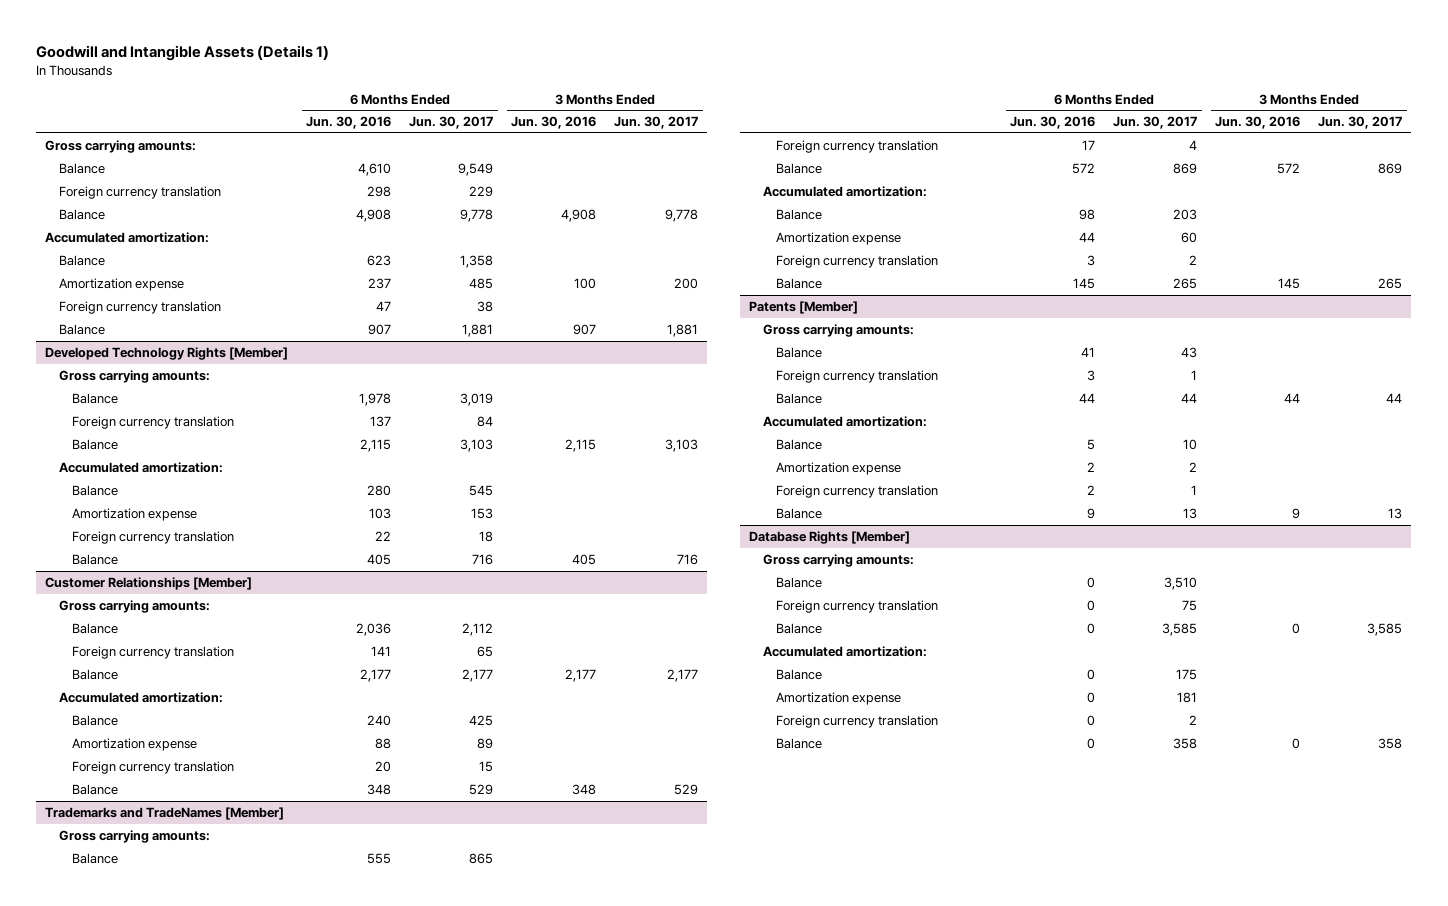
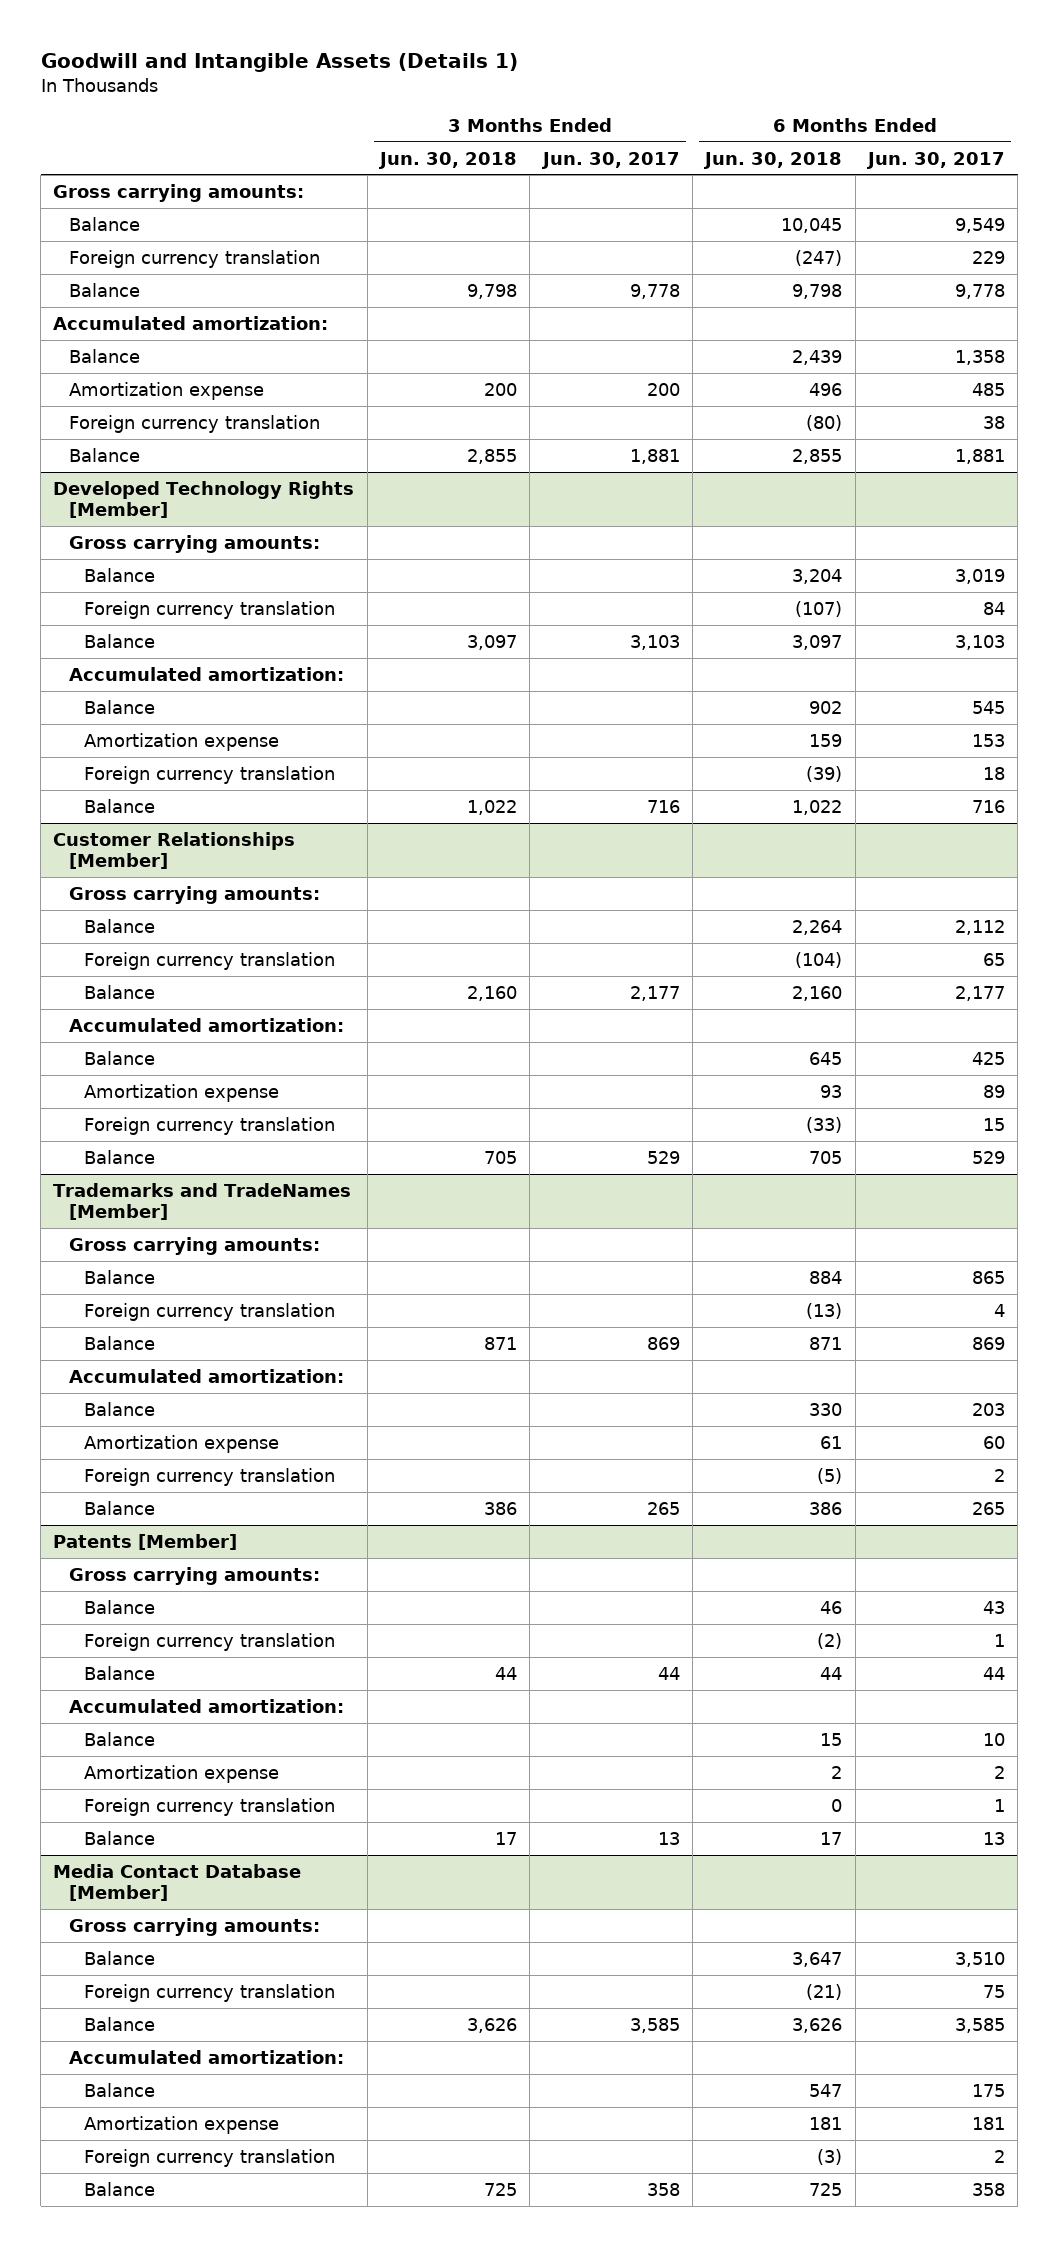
[306,116,392,130] Jun. 30, 2016 -> none
[511,116,597,130] Jun. 30, 2016 -> none
none -> [378,151,518,169] Jun. 30, 2018
none -> [703,151,843,169] Jun. 30, 2018
[749,530,911,544] Database Rights [Member] -> [53,1863,302,1902] Media Contact Database [Member]

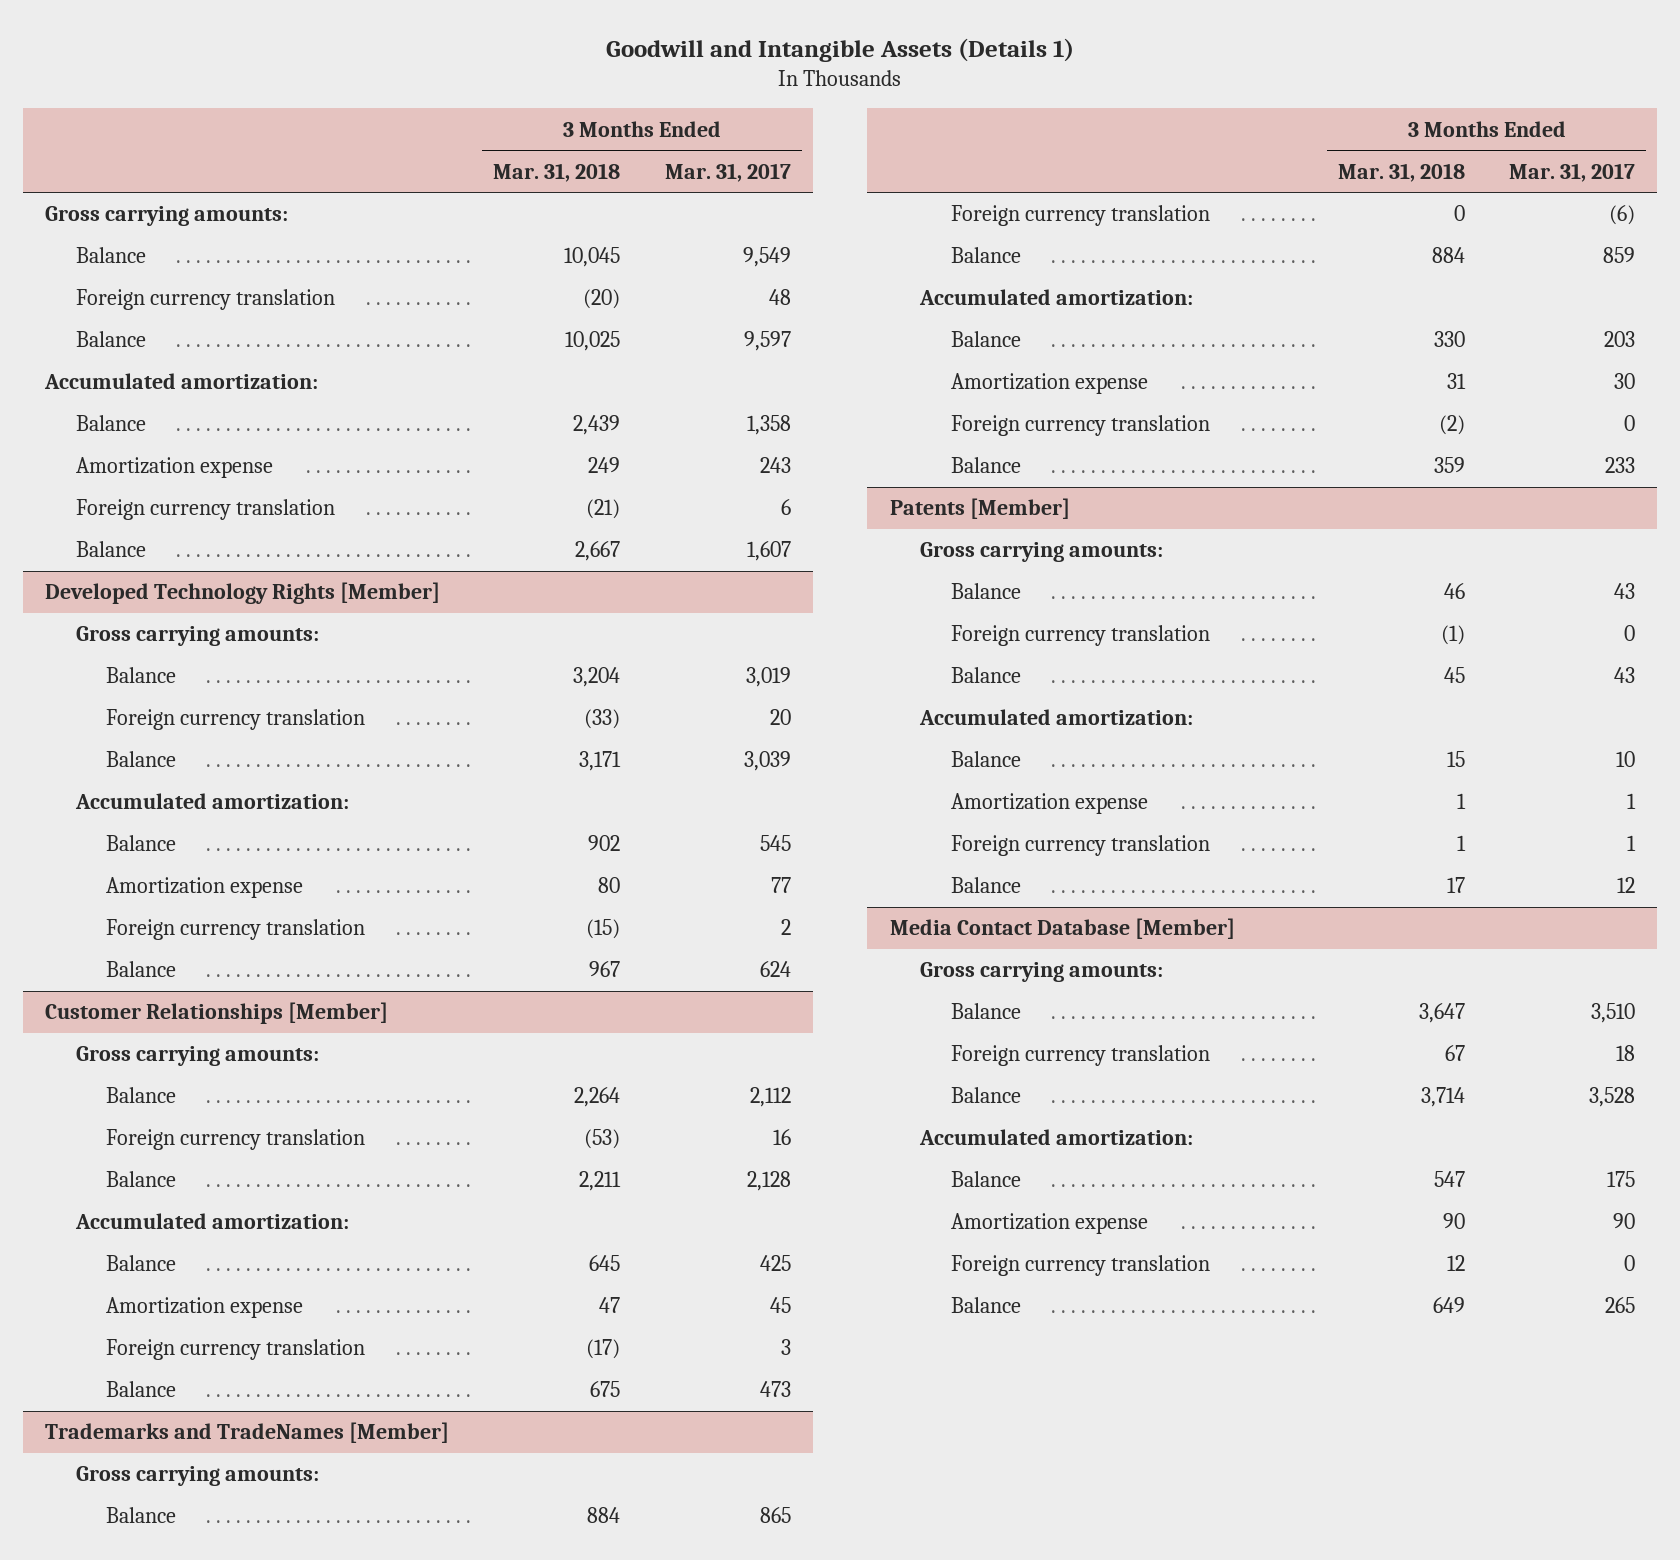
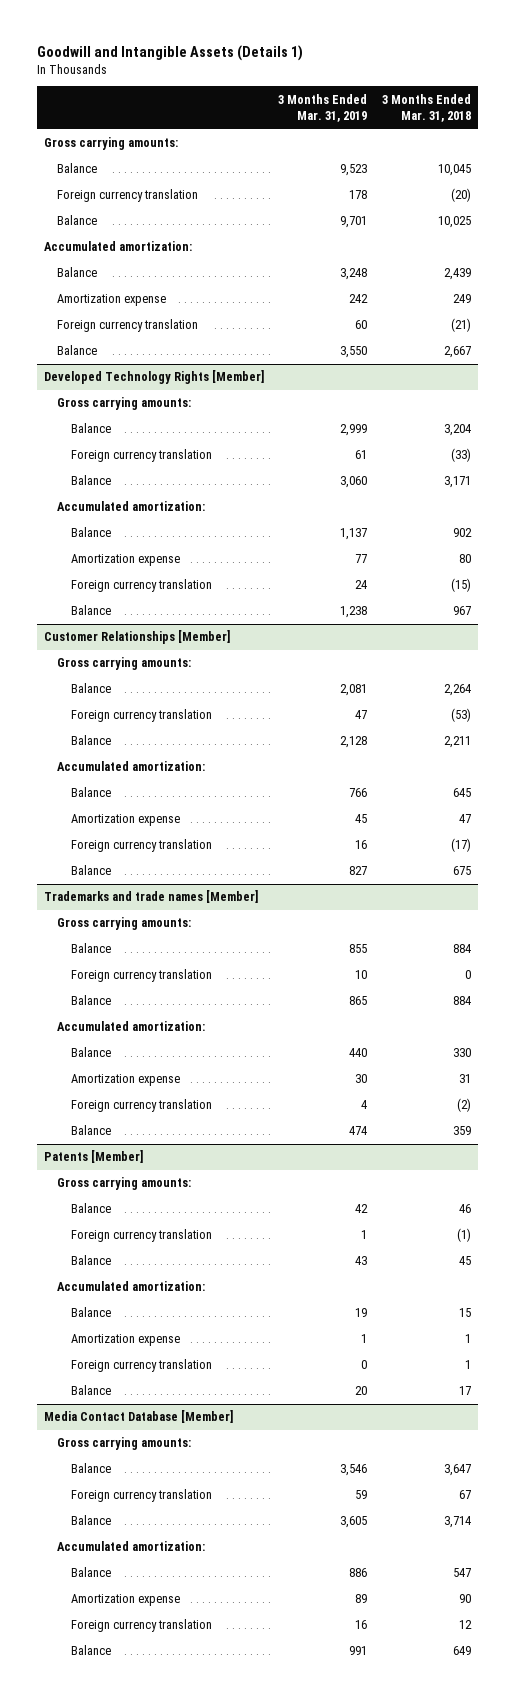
[664,162,791,182] Mar. 31, 2017 -> none
none -> [278,93,368,123] 3 Months Ended Mar. 31, 2019
[45,1422,450,1444] Trademarks and TradeNames [Member] -> [43,890,258,904] Trademarks and trade names [Member]

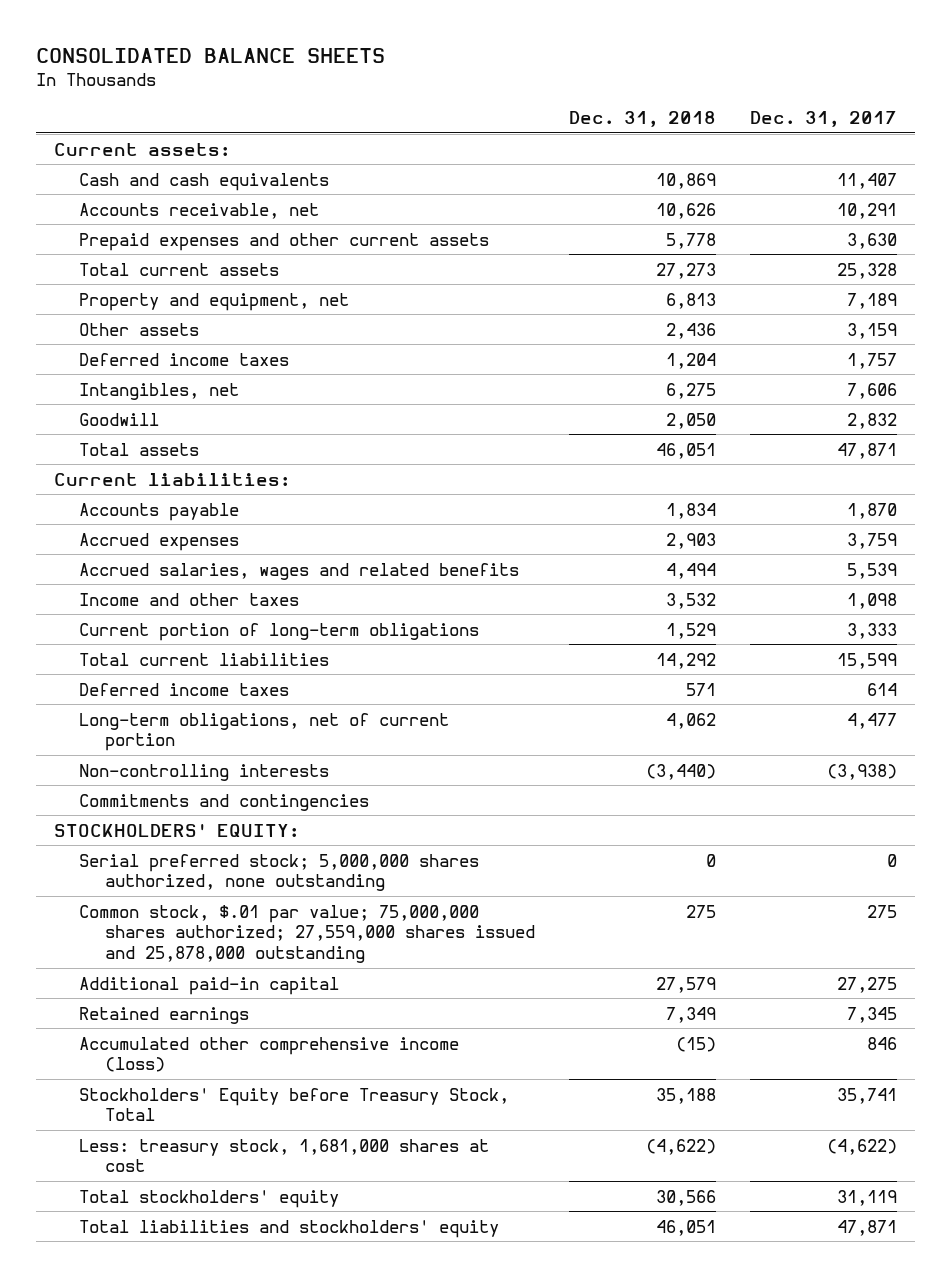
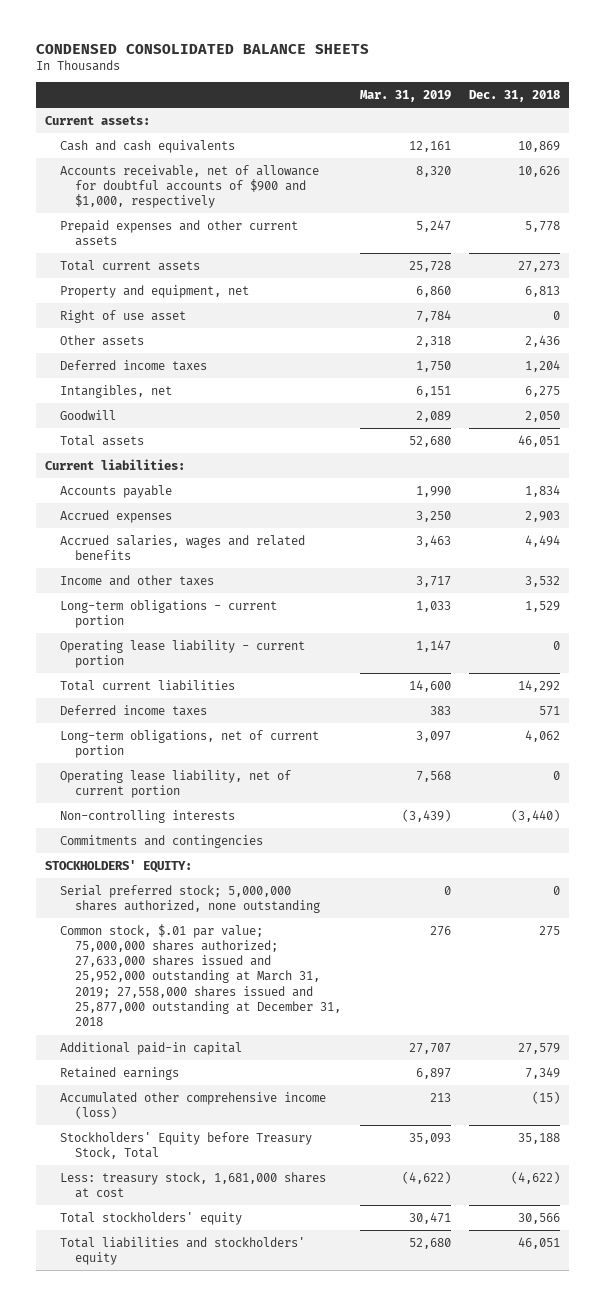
[36,47,386,63] CONSOLIDATED BALANCE SHEETS -> [35,44,369,55] CONDENSED CONSOLIDATED BALANCE SHEETS
[750,111,898,128] Dec. 31, 2017 -> none
none -> [359,89,451,102] Mar. 31, 2019
[79,202,320,219] Accounts receivable, net -> [60,164,320,209] Accounts receivable, net of allowance for doubtful accounts of $900 and $1,000, respectively
none -> [60,309,187,323] Right of use asset
[79,622,480,641] Current portion of long-term obligations -> [60,599,278,628] Long-term obligations - current portion
none -> [60,639,306,668] Operating lease liability - current portion
none -> [60,769,292,798] Operating lease liability, net of current portion
[79,904,535,964] Common stock, $.01 par value; 75,000,000 shares authorized; 27,559,000 shares issued and 25,878,000 outstanding -> [60,923,342,1027] Common stock, $.01 par value; 75,000,000 shares authorized; 27,633,000 shares issued and 25,952,000 outstanding at March 31, 2019; 27,558,000 shares issued and 25,877,000 outstanding at December 31, 2018

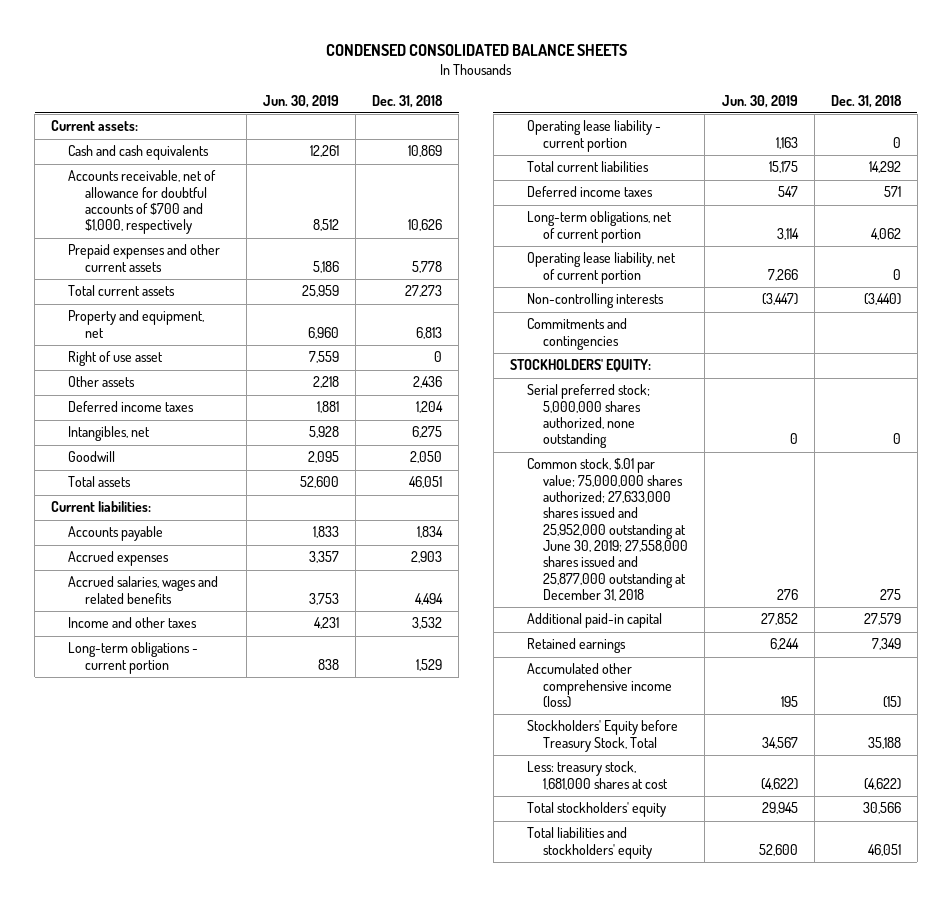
[359,89,451,102] Mar. 31, 2019 -> none
none -> [263,94,340,108] Jun. 30, 2019
[60,164,320,209] Accounts receivable, net of allowance for doubtful accounts of $900 and $1,000, respectively -> [68,170,217,235] Accounts receivable, net of allowance for doubtful accounts of $700 and $1,000, respectively
[60,923,342,1027] Common stock, $.01 par value; 75,000,000 shares authorized; 27,633,000 shares issued and 25,952,000 outstanding at March 31, 2019; 27,558,000 shares issued and 25,877,000 outstanding at December 31, 2018 -> [526,458,689,601] Common stock, $.01 par value; 75,000,000 shares authorized; 27,633,000 shares issued and 25,952,000 outstanding at June 30, 2019; 27,558,000 shares issued and 25,877,000 outstanding at December 31, 2018

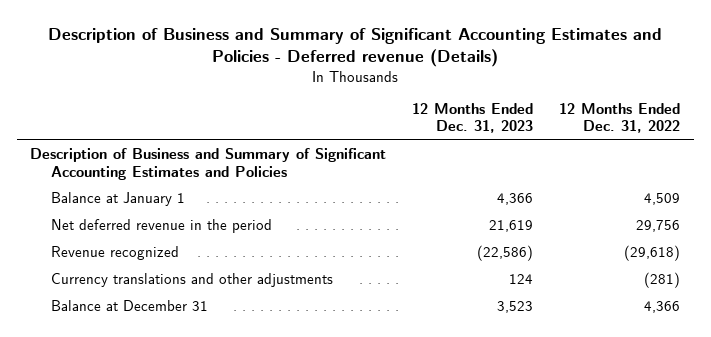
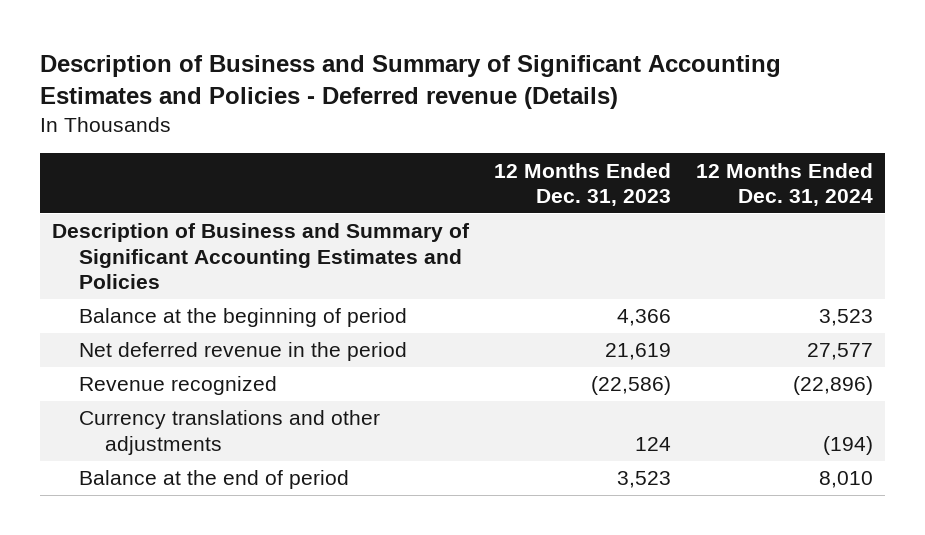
[559,103,681,134] 12 Months Ended Dec. 31, 2022 -> none
none -> [695,162,873,206] 12 Months Ended Dec. 31, 2024
[50,192,185,207] Balance at January 1 -> [78,308,407,328] Balance at the beginning of period
[50,300,208,312] Balance at December 31 -> [78,470,349,490] Balance at the end of period

